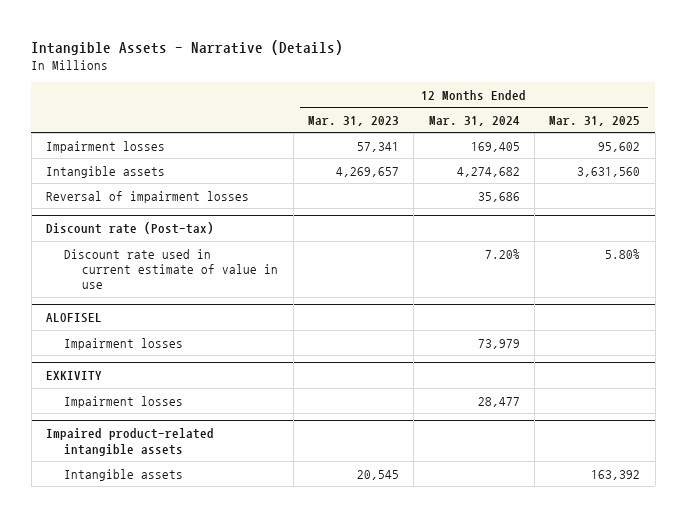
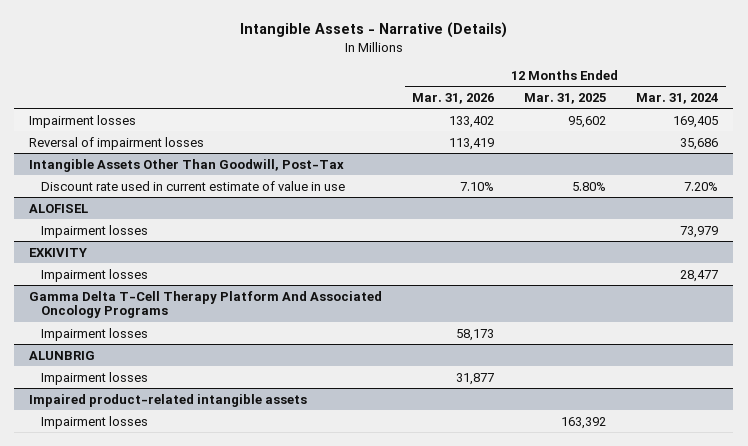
[307,115,399,126] Mar. 31, 2023 -> none
none -> [412,92,495,104] Mar. 31, 2026
[46,165,166,178] Intangible assets -> none
[46,222,215,235] Discount rate (Post-tax) -> [29,158,345,172] Intangible Assets Other Than Goodwill, Post-Tax
none -> [29,290,383,319] Gamma Delta T-Cell Therapy Platform And Associated Oncology Programs
none -> [40,327,148,341] Impairment losses
none -> [29,350,96,360] ALUNBRIG
none -> [40,371,148,385] Impairment losses
[64,468,184,481] Intangible assets -> [40,415,148,429] Impairment losses

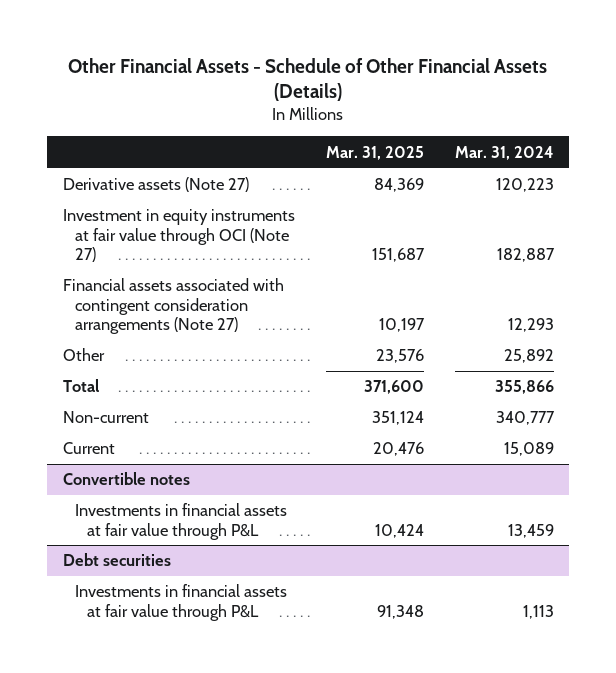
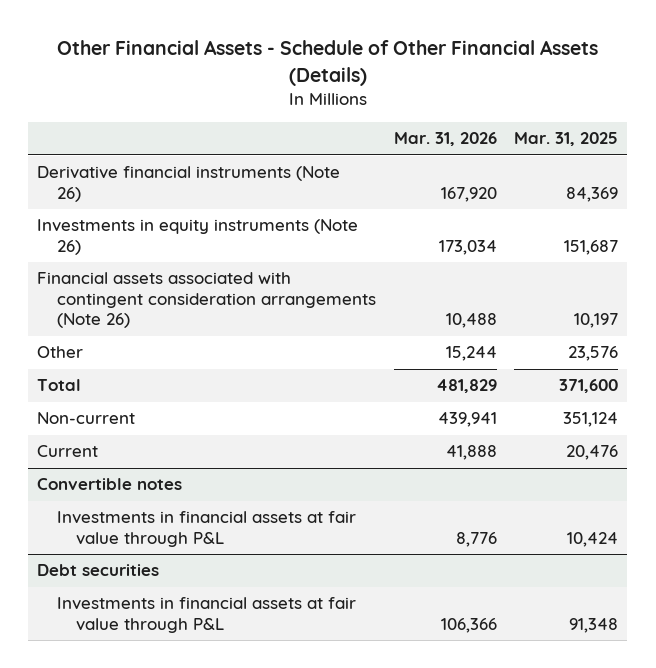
[454,145,554,160] Mar. 31, 2024 -> none
none -> [393,132,497,147] Mar. 31, 2026
[62,177,249,193] Derivative assets (Note 27) -> [37,166,341,202] Derivative financial instruments (Note 26)
[62,209,295,262] Investment in equity instruments at fair value through OCI (Note 27) -> [37,219,359,255] Investments in equity instruments (Note 26)
[62,278,284,334] Financial assets associated with contingent consideration arrangements (Note 27) -> [37,272,376,329] Financial assets associated with contingent consideration arrangements (Note 26)

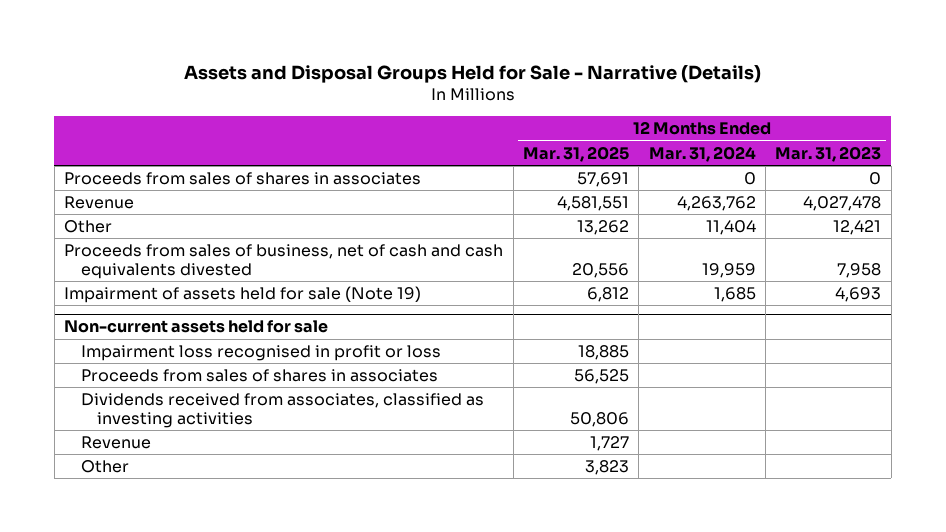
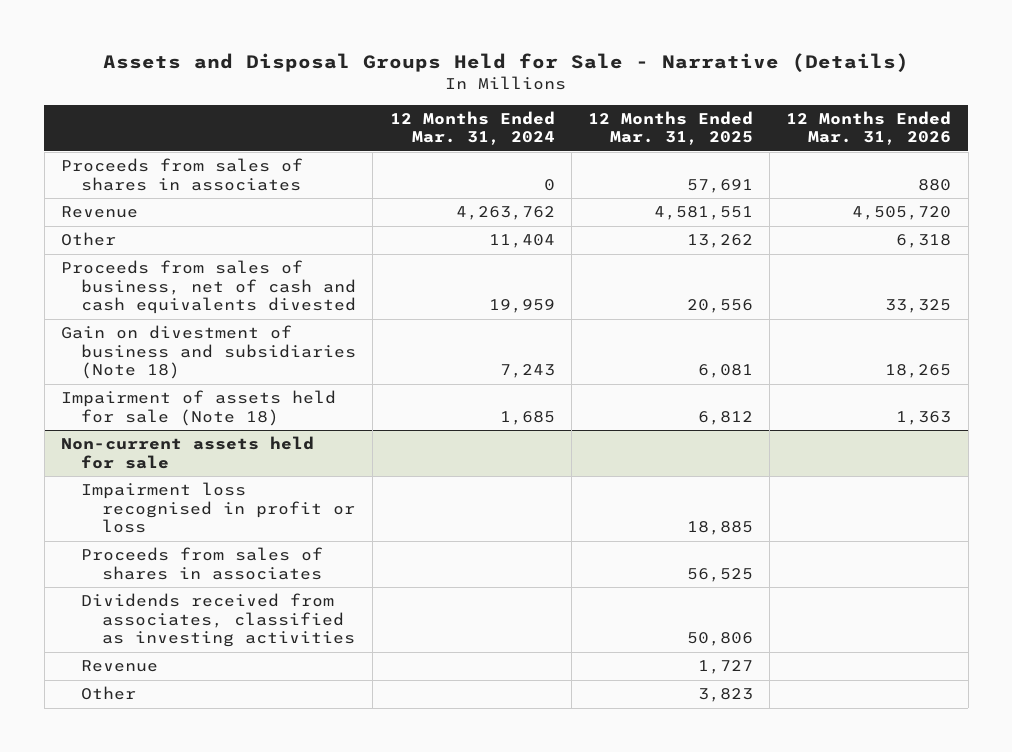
[775,145,882,162] Mar. 31, 2023 -> none
none -> [786,111,952,146] 12 Months Ended Mar. 31, 2026
none -> [60,325,357,380] Gain on divestment of business and subsidiaries (Note 18)
[64,285,422,303] Impairment of assets held for sale (Note 19) -> [60,390,336,426] Impairment of assets held for sale (Note 18)

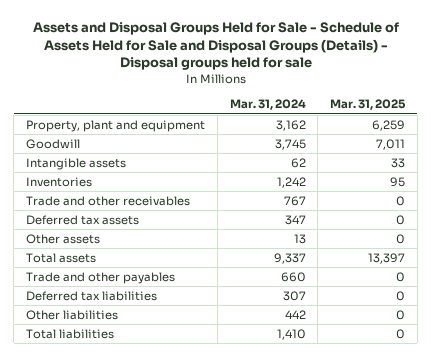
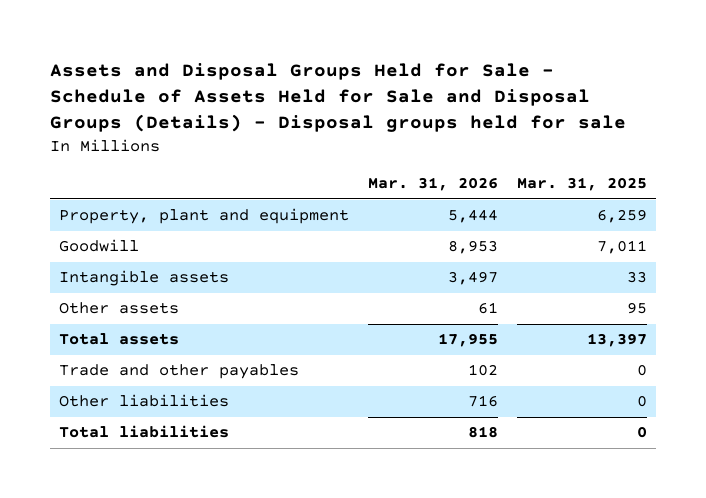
[229,99,306,111] Mar. 31, 2024 -> none
none -> [367,177,498,192] Mar. 31, 2026
[26,176,93,187] Inventories -> none
[26,195,191,206] Trade and other receivables -> none
[26,214,140,225] Deferred tax assets -> none
[396,233,406,244] 0 -> [626,302,647,315] 95
[26,290,158,301] Deferred tax liabilities -> none

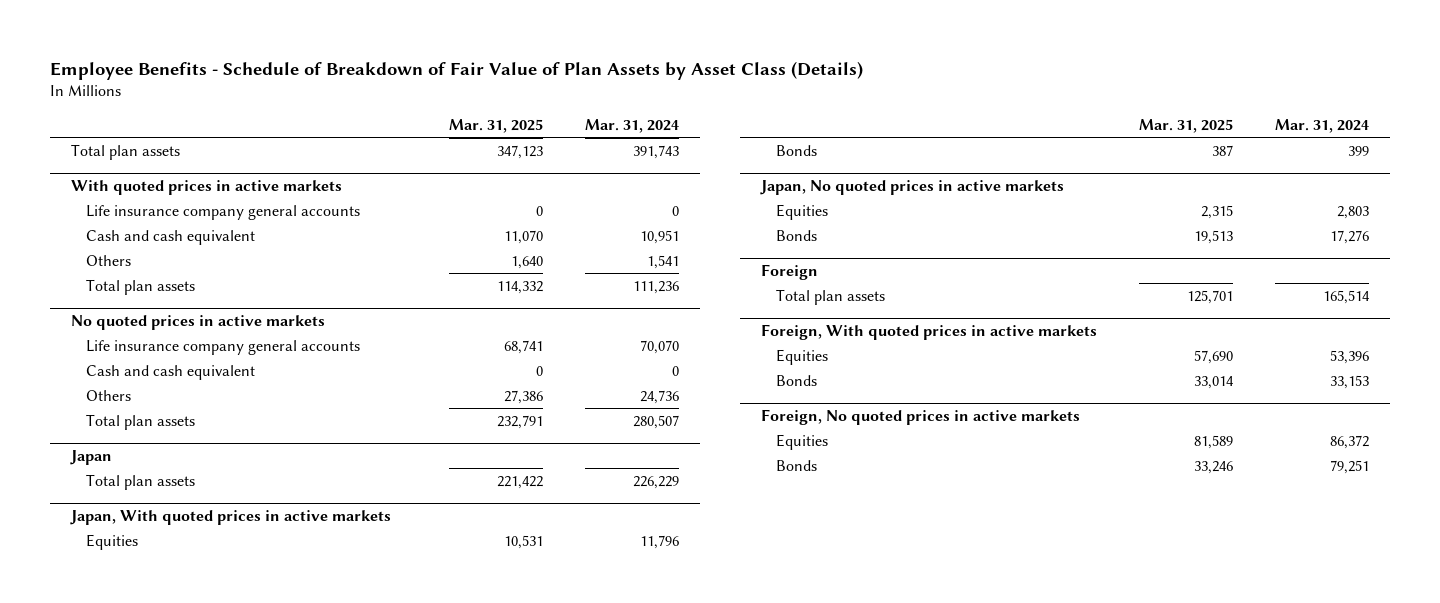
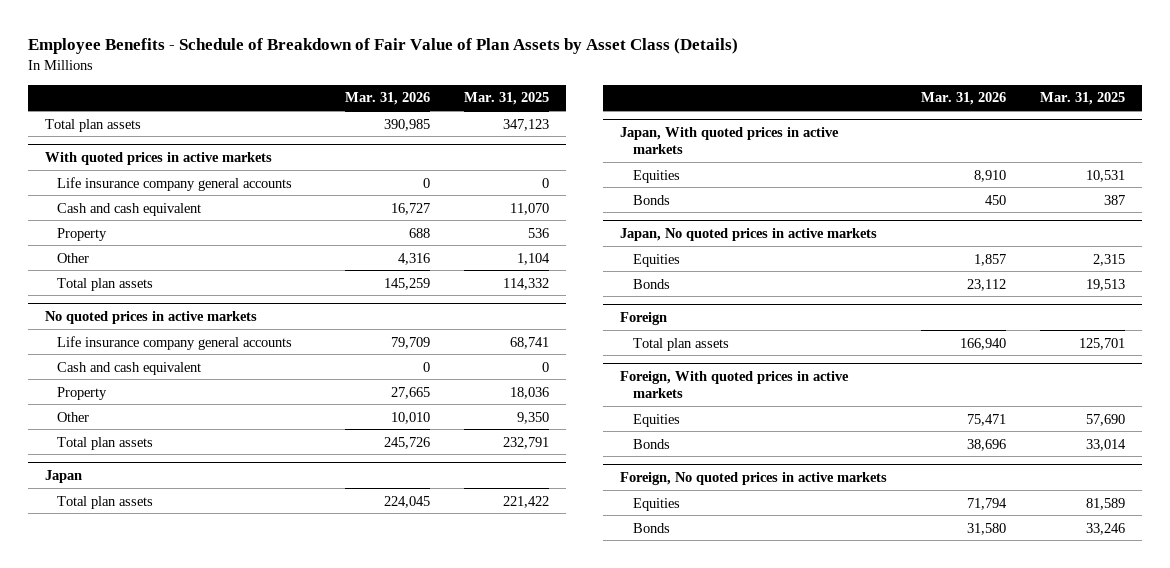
[584,118,679,133] Mar. 31, 2024 -> none
none -> [345,92,431,106] Mar. 31, 2026
none -> [57,227,108,241] Property
[85,254,131,266] Others -> [57,252,90,263] Other
[510,255,543,269] 1,640 -> [517,252,551,265] 1,104
none -> [57,386,108,400] Property
[85,389,131,401] Others -> [57,411,90,422] Other
[503,389,543,404] 27,386 -> [517,411,550,424] 9,350

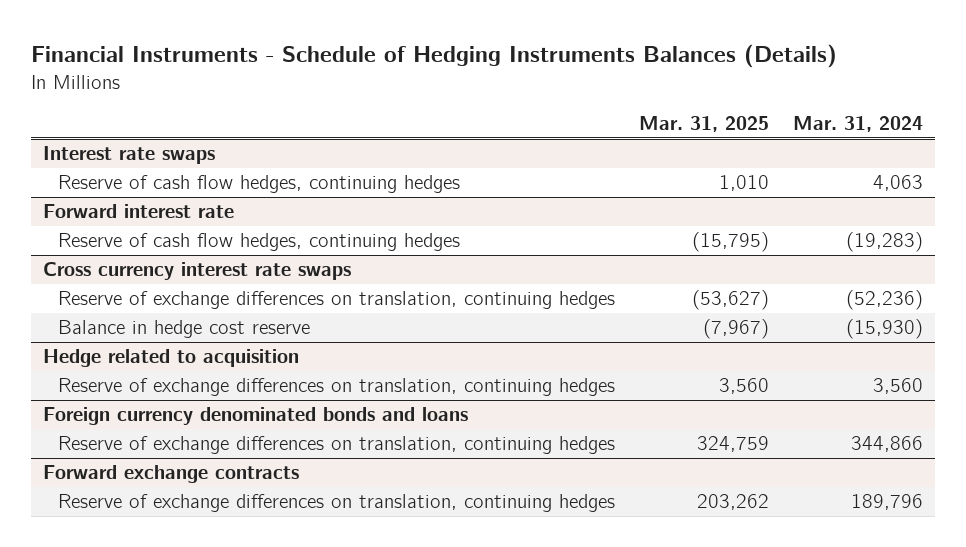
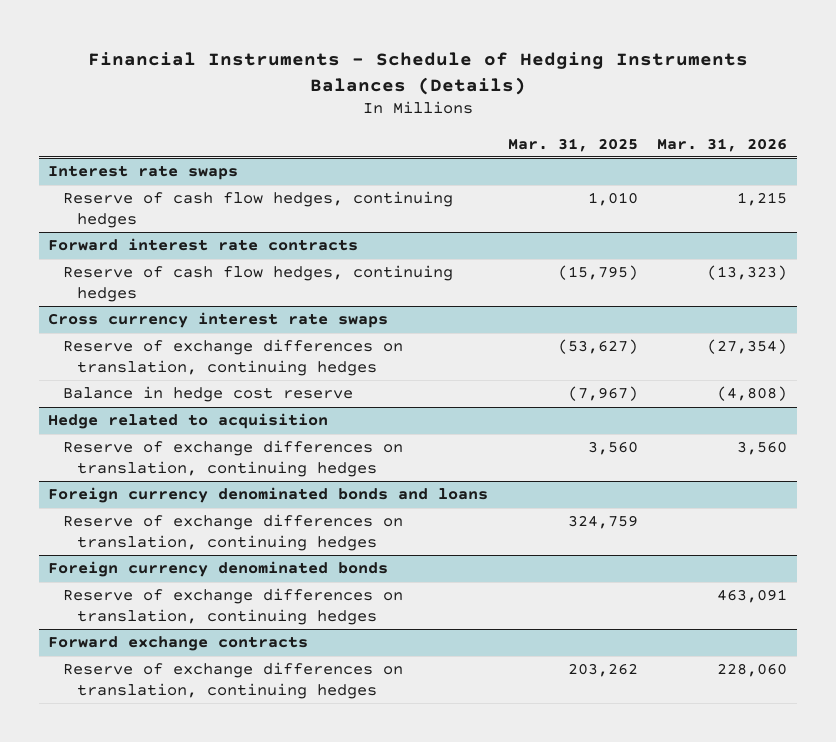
[792,116,923,133] Mar. 31, 2024 -> none
none -> [657,137,788,152] Mar. 31, 2026
[43,204,235,219] Forward interest rate -> [48,238,359,252] Forward interest rate contracts
none -> [48,561,389,578] Foreign currency denominated bonds
none -> [62,588,403,625] Reserve of exchange differences on translation, continuing hedges

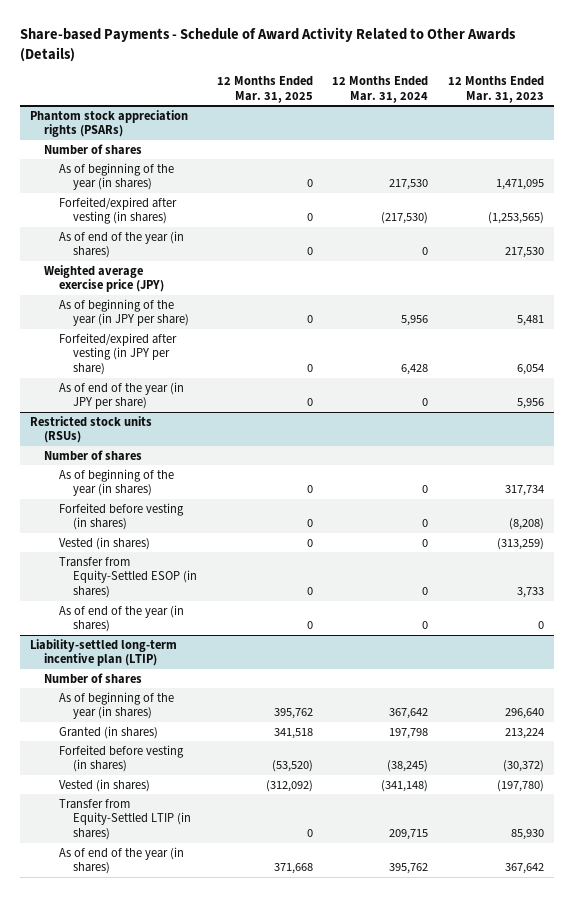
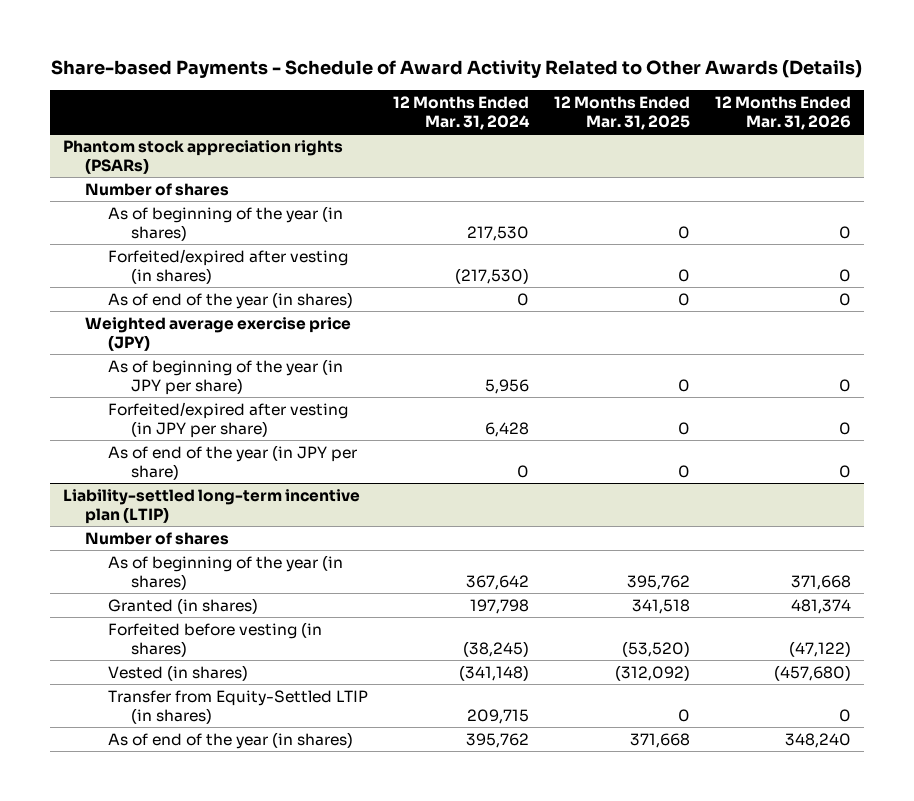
[447,76,544,103] 12 Months Ended Mar. 31, 2023 -> none
none -> [715,95,852,130] 12 Months Ended Mar. 31, 2026
[29,415,152,444] Restricted stock units (RSUs) -> none
[44,449,143,461] Number of shares -> none
[58,468,174,497] As of beginning of the year (in shares) -> none
[58,502,184,531] Forfeited before vesting (in shares) -> none
[58,536,150,550] Vested (in shares) -> none
[58,556,198,599] Transfer from Equity-Settled ESOP (in shares) -> none
[58,604,184,633] As of end of the year (in shares) -> none

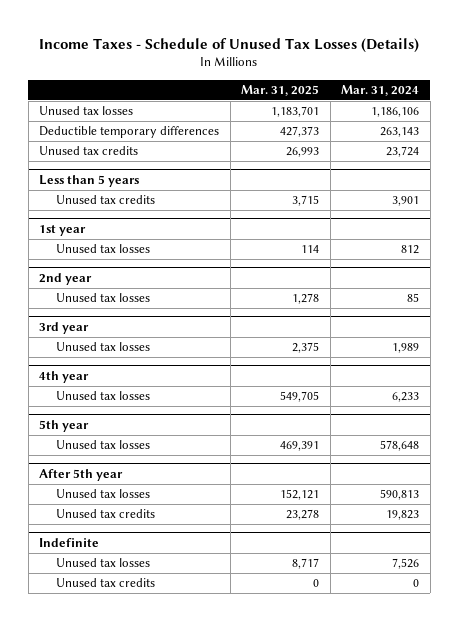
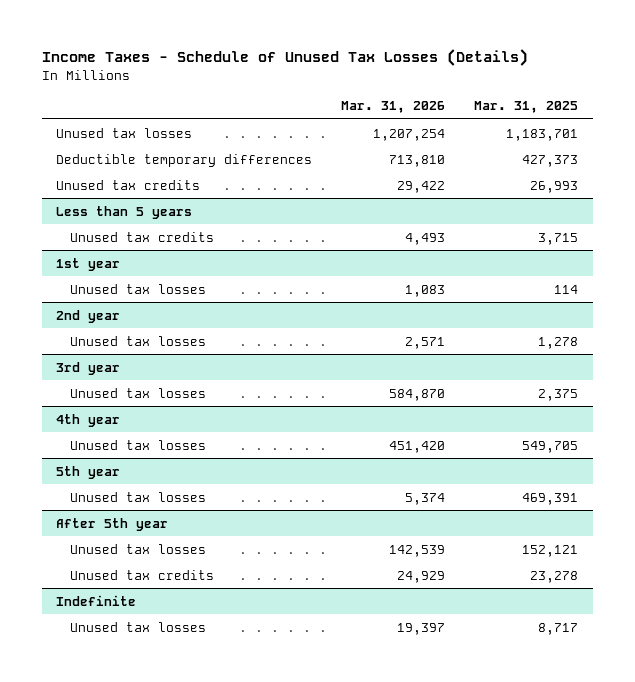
[341,85,420,97] Mar. 31, 2024 -> none
none -> [341,101,446,114] Mar. 31, 2026
[56,578,156,588] Unused tax credits -> none

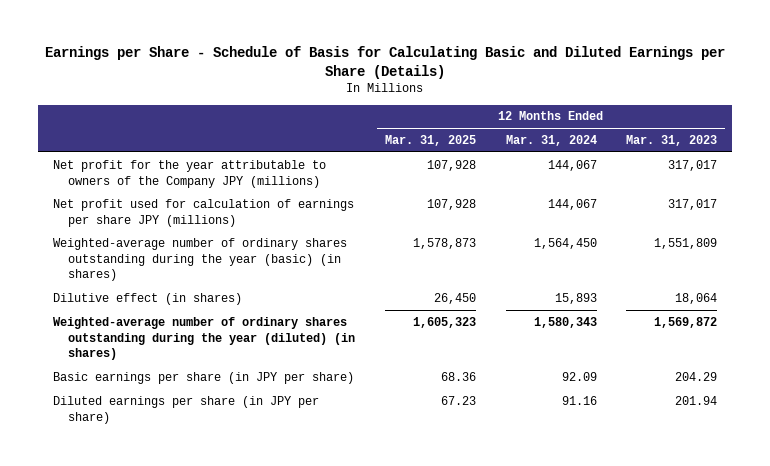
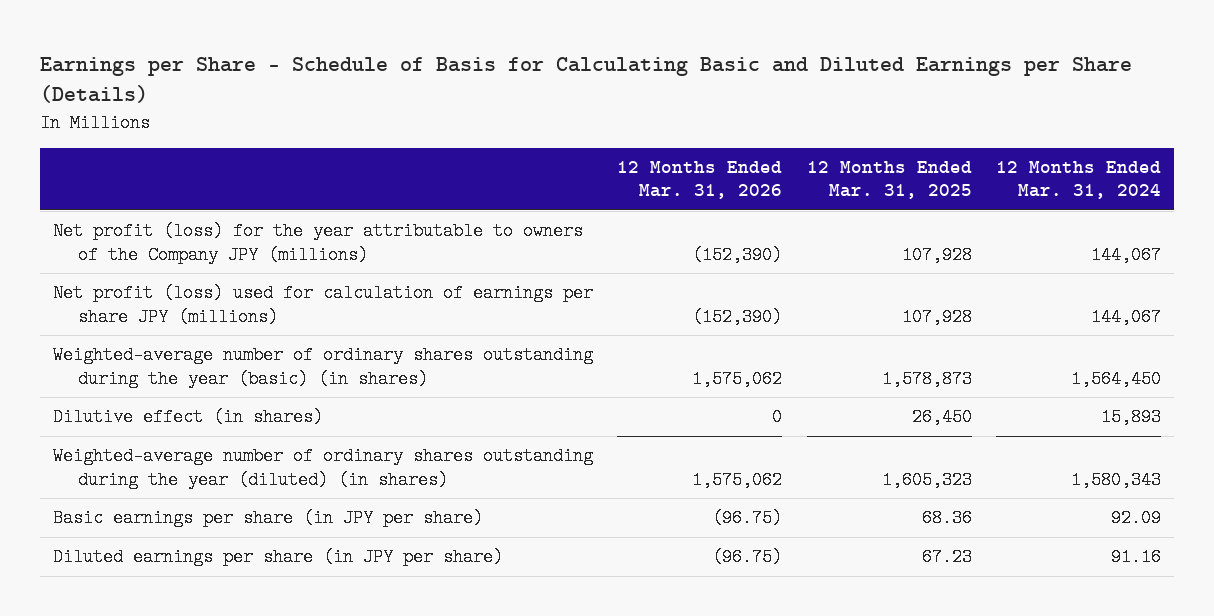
[626,134,718,146] Mar. 31, 2023 -> none
none -> [617,161,783,200] 12 Months Ended Mar. 31, 2026
[52,159,326,188] Net profit for the year attributable to owners of the Company JPY (millions) -> [52,222,583,264] Net profit (loss) for the year attributable to owners of the Company JPY (millions)
[52,198,354,227] Net profit used for calculation of earnings per share JPY (millions) -> [52,284,593,326] Net profit (loss) used for calculation of earnings per share JPY (millions)

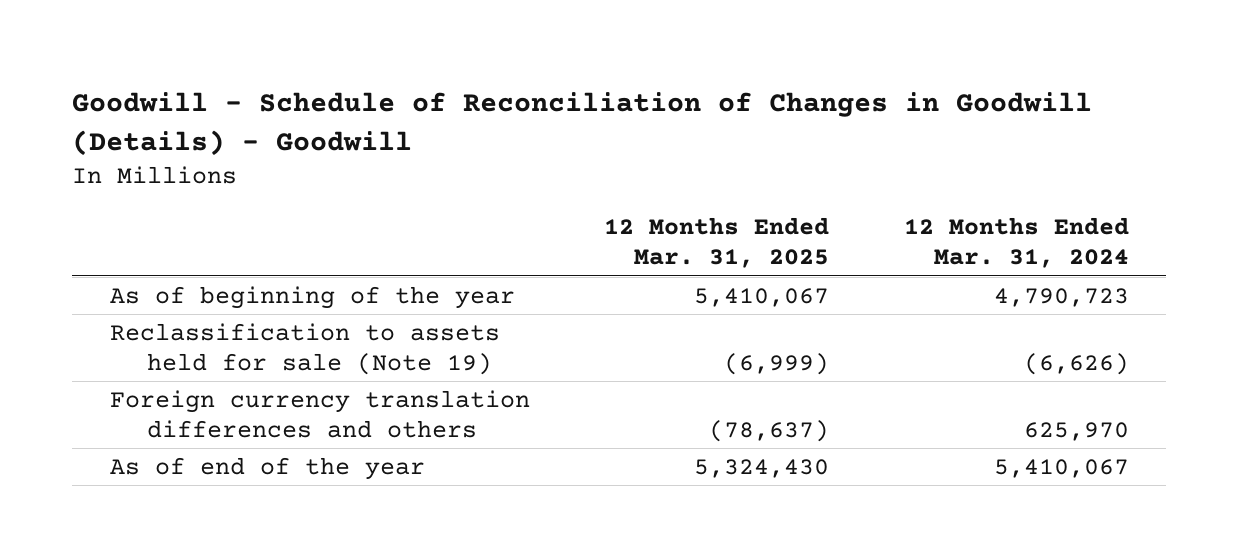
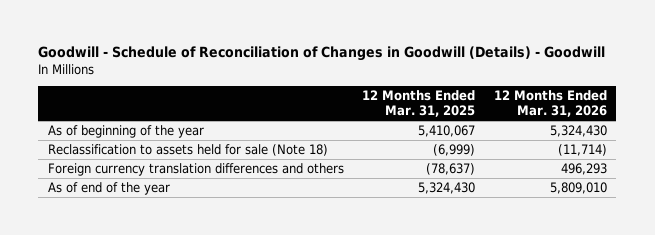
[903,216,1129,269] 12 Months Ended Mar. 31, 2024 -> none
none -> [494,90,608,118] 12 Months Ended Mar. 31, 2026
[109,322,500,376] Reclassification to assets held for sale (Note 19) -> [47,144,328,157] Reclassification to assets held for sale (Note 18)

